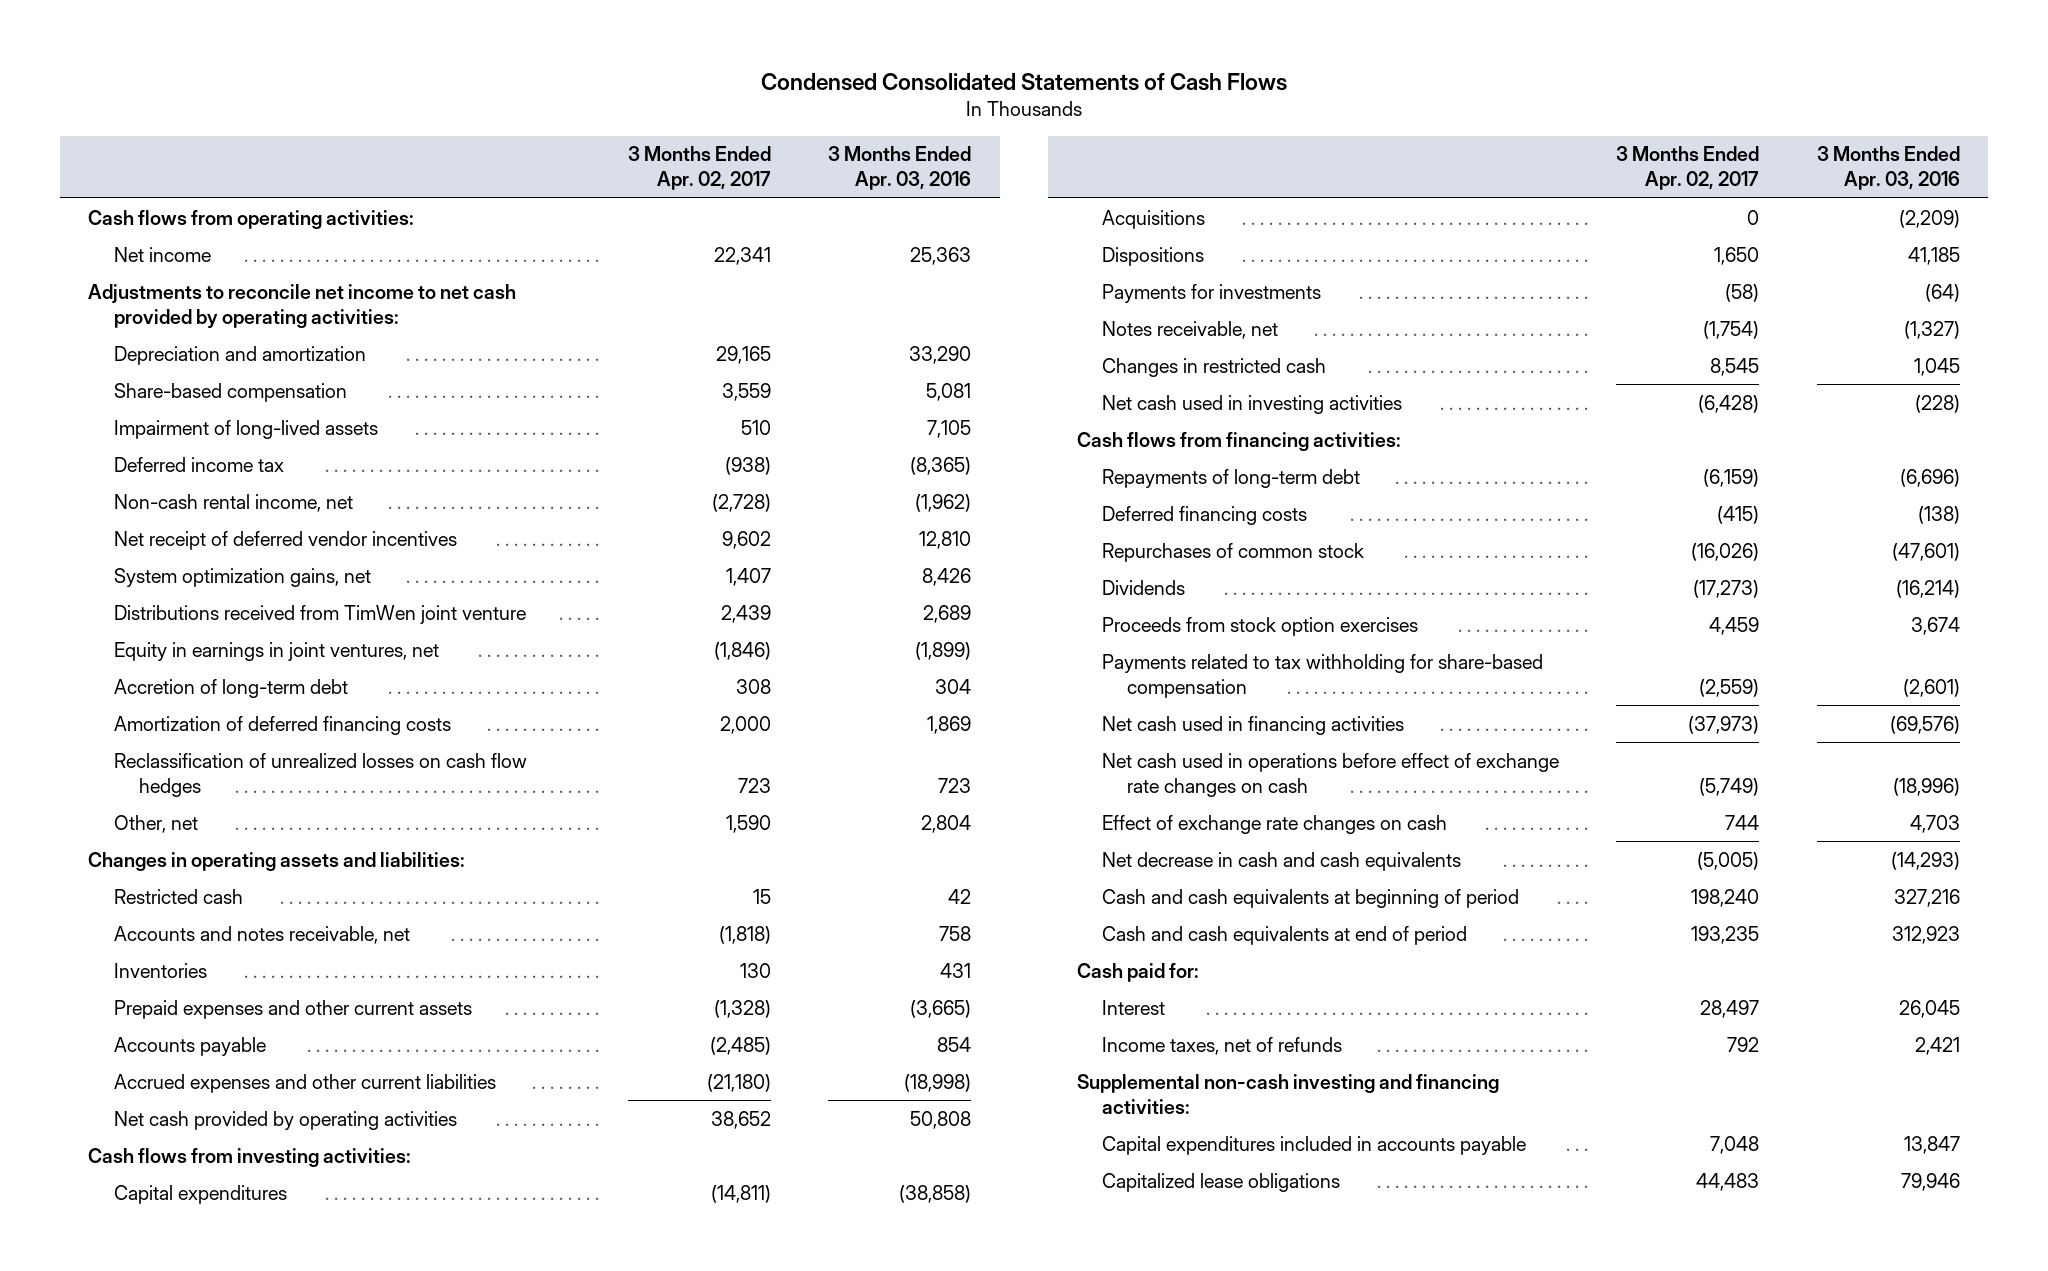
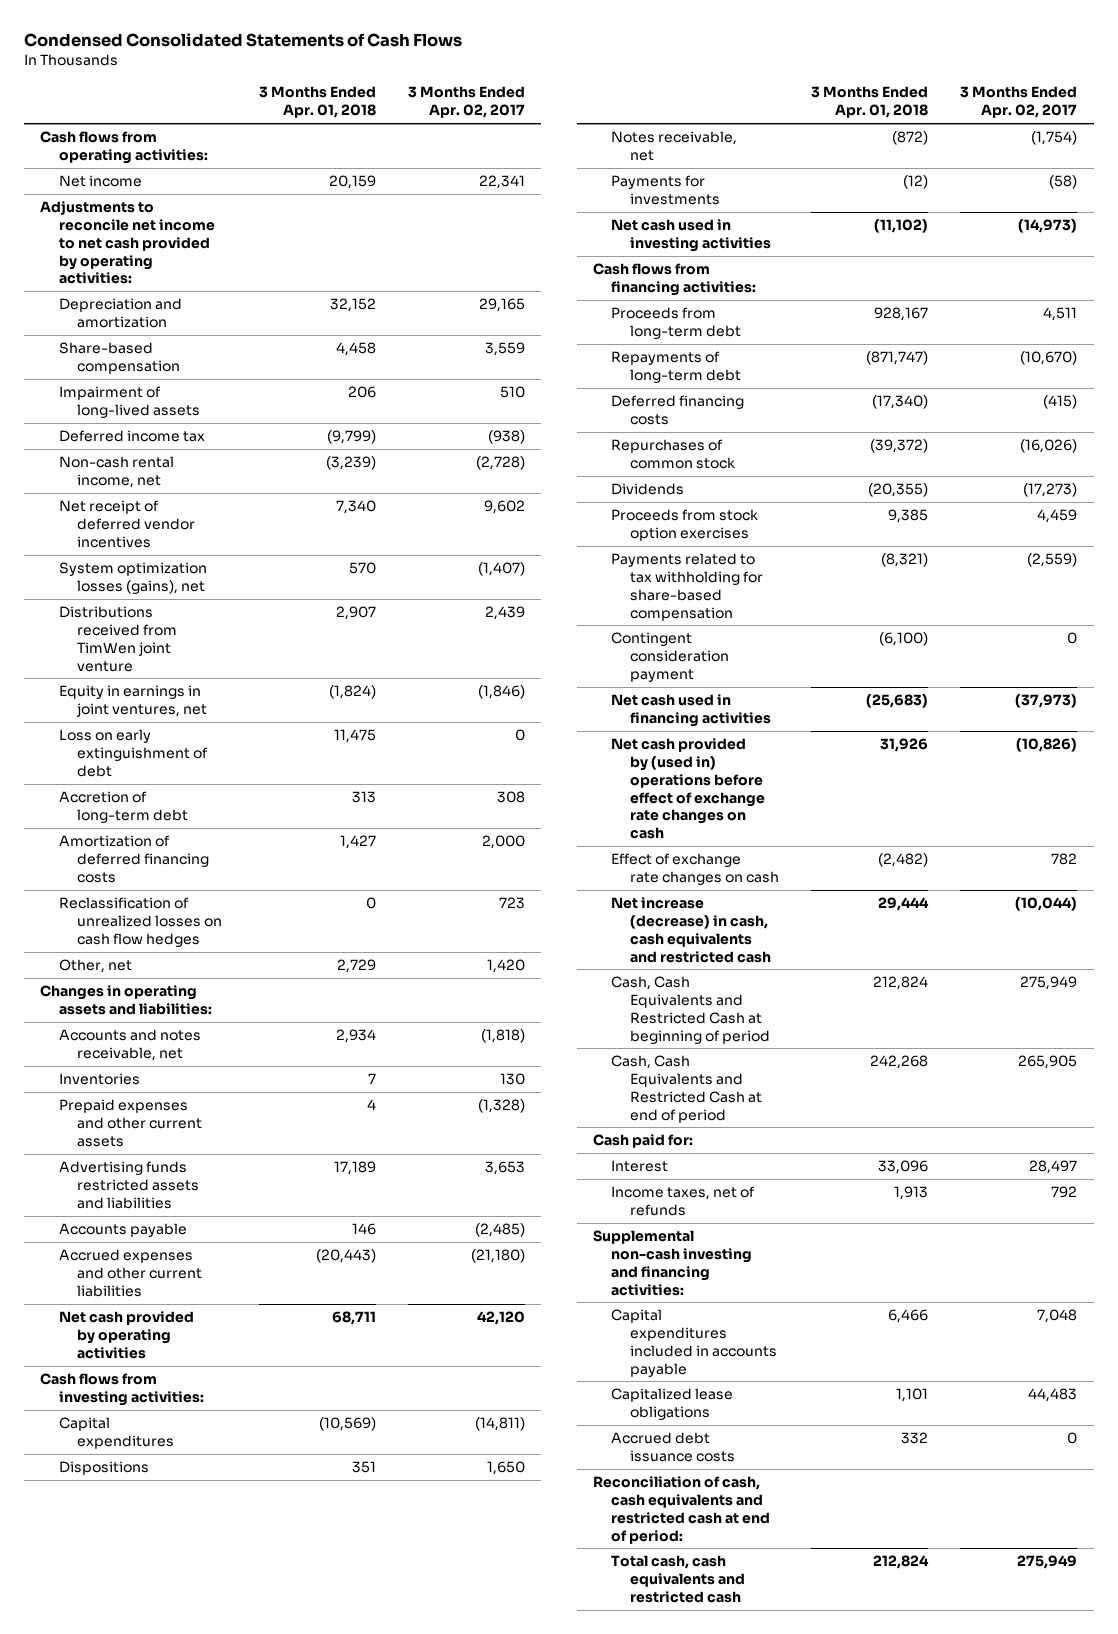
[828,146,972,191] 3 Months Ended Apr. 03, 2016 -> none
none -> [258,86,376,119] 3 Months Ended Apr. 01, 2018
[113,567,371,587] System optimization gains, net -> [58,562,207,594] System optimization losses (gains), net
[725,567,771,586] 1,407 -> [477,562,525,577] (1,407)
none -> [58,729,209,777] Loss on early extinguishment of debt
[725,814,771,833] 1,590 -> [486,959,525,974] 1,420
[113,888,243,904] Restricted cash -> none
none -> [58,1161,200,1209] Advertising funds restricted assets and liabilities
[710,1110,771,1129] 38,652 -> [476,1311,525,1326] 42,120
[1102,209,1206,229] Acquisitions -> none
[1102,357,1327,377] Changes in restricted cash -> none
[1102,283,1322,303] Payments for investments -> [611,175,720,205] Payments for investments
[1698,394,1760,413] (6,428) -> [1018,219,1078,234] (14,973)
none -> [611,307,741,339] Proceeds from long-term debt
[1703,468,1760,487] (6,159) -> [1020,351,1078,366] (10,670)
none -> [611,632,729,682] Contingent consideration payment
[1102,752,1560,797] Net cash used in operations before effect of exchange rate changes on cash -> [611,738,765,840] Net cash provided by (used in) operations before effect of exchange rate changes on cash
[1699,777,1760,796] (5,749) -> [1016,738,1078,753] (10,826)
[1725,814,1760,830] 744 -> [1051,853,1078,866] 782
[1102,851,1462,871] Net decrease in cash and cash equivalents -> [611,897,771,963] Net increase (decrease) in cash, cash equivalents and restricted cash
[1697,851,1760,870] (5,005) -> [1015,897,1078,912] (10,044)
[1102,888,1520,908] Cash and cash equivalents at beginning of period -> [611,976,770,1044] Cash, Cash Equivalents and Restricted Cash at beginning of period
[1691,888,1760,907] 198,240 -> [1020,976,1078,991] 275,949
[1102,925,1468,945] Cash and cash equivalents at end of period -> [611,1055,762,1123] Cash, Cash Equivalents and Restricted Cash at end of period
[1691,925,1760,944] 193,235 -> [1018,1055,1078,1070] 265,905
none -> [611,1432,735,1462] Accrued debt issuance costs
none -> [592,1476,771,1544] Reconciliation of cash, cash equivalents and restricted cash at end of period:
none -> [611,1555,745,1603] Total cash, cash equivalents and restricted cash

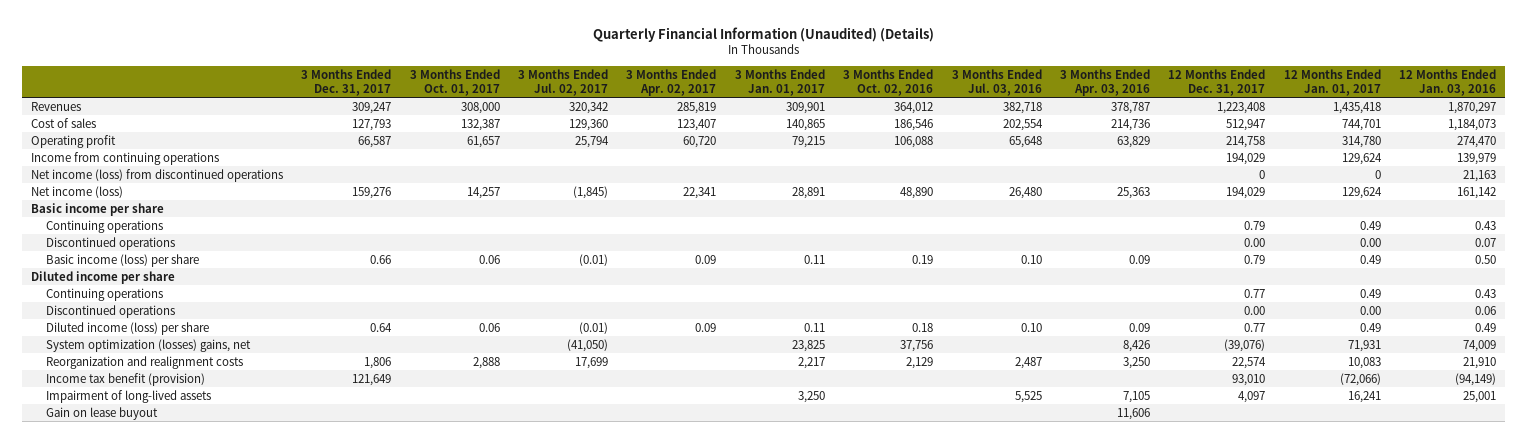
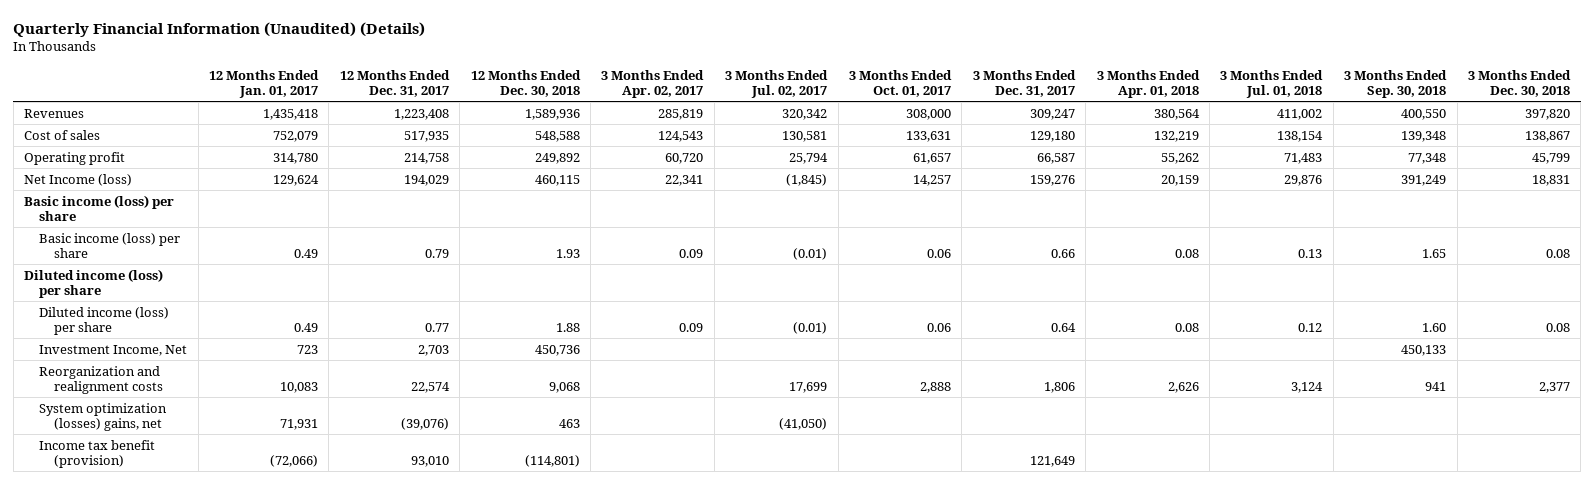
[734,68,825,96] 3 Months Ended Jan. 01, 2017 -> none
[843,68,934,96] 3 Months Ended Oct. 02, 2016 -> none
[951,68,1042,96] 3 Months Ended Jul. 03, 2016 -> none
[1060,68,1151,96] 3 Months Ended Apr. 03, 2016 -> none
[1399,68,1497,96] 12 Months Ended Jan. 03, 2016 -> none
none -> [470,69,581,98] 12 Months Ended Dec. 30, 2018
none -> [1096,69,1200,99] 3 Months Ended Apr. 01, 2018
none -> [1220,69,1324,99] 3 Months Ended Jul. 01, 2018
none -> [1344,69,1448,99] 3 Months Ended Sep. 30, 2018
none -> [1467,69,1571,98] 3 Months Ended Dec. 30, 2018
[352,118,392,131] 127,793 -> [1029,130,1075,142] 129,180
[460,118,500,131] 132,387 -> [905,130,951,142] 133,631
[569,118,609,131] 129,360 -> [782,130,828,142] 130,581
[677,118,717,131] 123,407 -> [658,130,704,142] 124,543
[1226,118,1266,131] 512,947 -> [403,130,449,142] 517,935
[1341,118,1381,131] 744,701 -> [272,130,318,142] 752,079
[30,151,219,165] Income from continuing operations -> none
[30,168,283,182] Net income (loss) from discontinued operations -> none
[45,219,163,233] Continuing operations -> none
[45,236,175,250] Discontinued operations -> none
[30,185,123,198] Net income (loss) -> [24,173,133,186] Net Income (loss)
[30,202,164,216] Basic income per share -> [24,194,175,221] Basic income (loss) per share
[45,287,163,301] Continuing operations -> none
[45,304,175,318] Discontinued operations -> none
[30,270,175,284] Diluted income per share -> [24,268,164,298] Diluted income (loss) per share
none -> [39,344,188,356] Investment Income, Net
[45,338,251,352] System optimization (losses) gains, net -> [39,402,168,431] System optimization (losses) gains, net
[45,389,211,403] Impairment of long-lived assets -> none
[45,406,158,420] Gain on lease buyout -> none

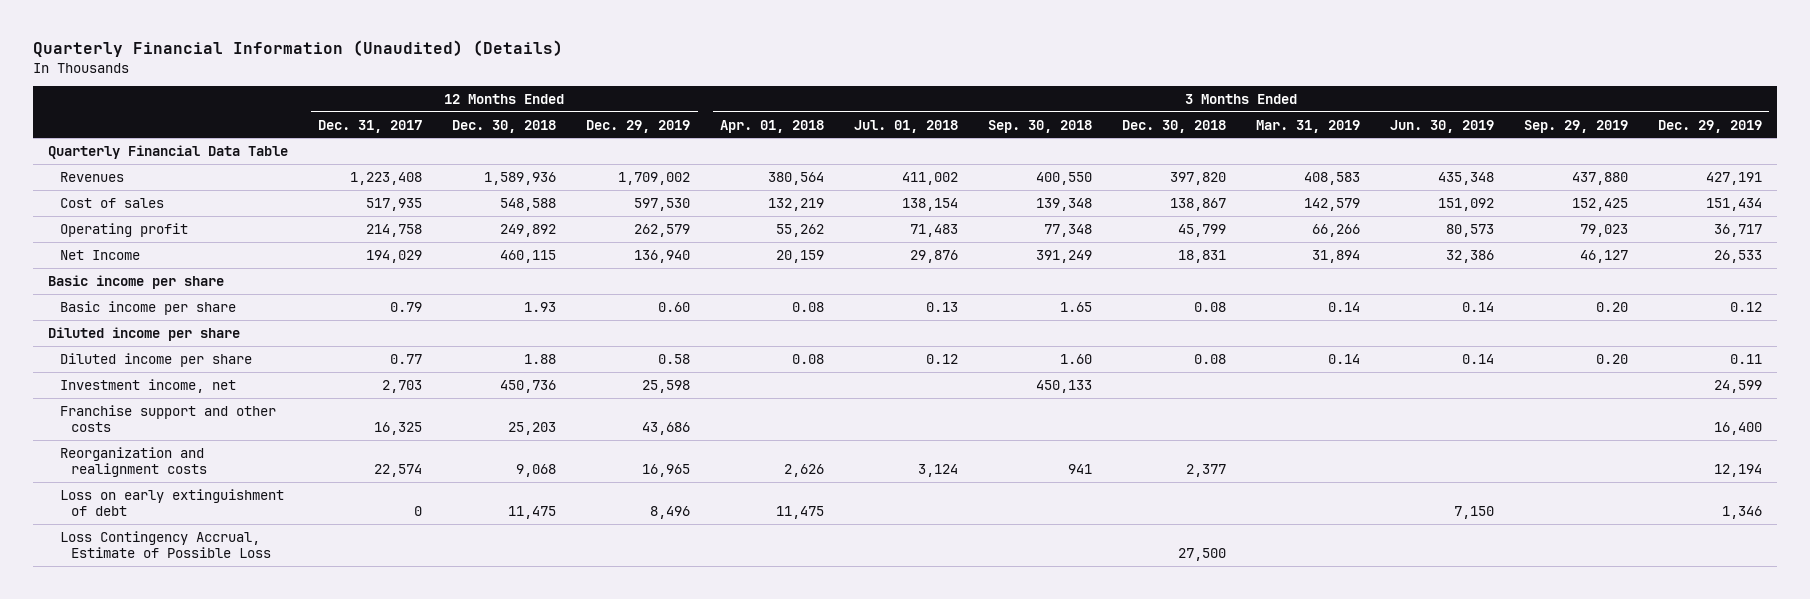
[208,69,319,99] 12 Months Ended Jan. 01, 2017 -> none
[601,69,705,99] 3 Months Ended Apr. 02, 2017 -> none
[725,69,829,99] 3 Months Ended Jul. 02, 2017 -> none
[848,69,952,98] 3 Months Ended Oct. 01, 2017 -> none
[972,69,1076,98] 3 Months Ended Dec. 31, 2017 -> none
none -> [586,119,691,133] Dec. 29, 2019
none -> [1255,119,1360,133] Mar. 31, 2019
none -> [1389,119,1494,133] Jun. 30, 2019
none -> [1523,119,1628,133] Sep. 29, 2019
none -> [1657,119,1762,133] Dec. 29, 2019
none -> [48,144,289,159] Quarterly Financial Data Table
[24,173,133,186] Net Income (loss) -> [59,249,140,260] Net Income
[24,194,175,221] Basic income (loss) per share -> [48,274,225,289] Basic income per share
[39,232,181,258] Basic income (loss) per share -> [59,300,236,315] Basic income per share
[24,268,164,298] Diluted income (loss) per share -> [48,326,241,341] Diluted income per share
[39,306,170,335] Diluted income (loss) per share -> [59,352,252,367] Diluted income per share
[39,344,188,356] Investment Income, Net -> [59,378,236,393] Investment income, net
none -> [59,404,276,432] Franchise support and other costs
[39,402,168,431] System optimization (losses) gains, net -> none
[39,439,156,468] Income tax benefit (provision) -> none
none -> [59,488,284,516] Loss on early extinguishment of debt
none -> [59,530,272,558] Loss Contingency Accrual, Estimate of Possible Loss

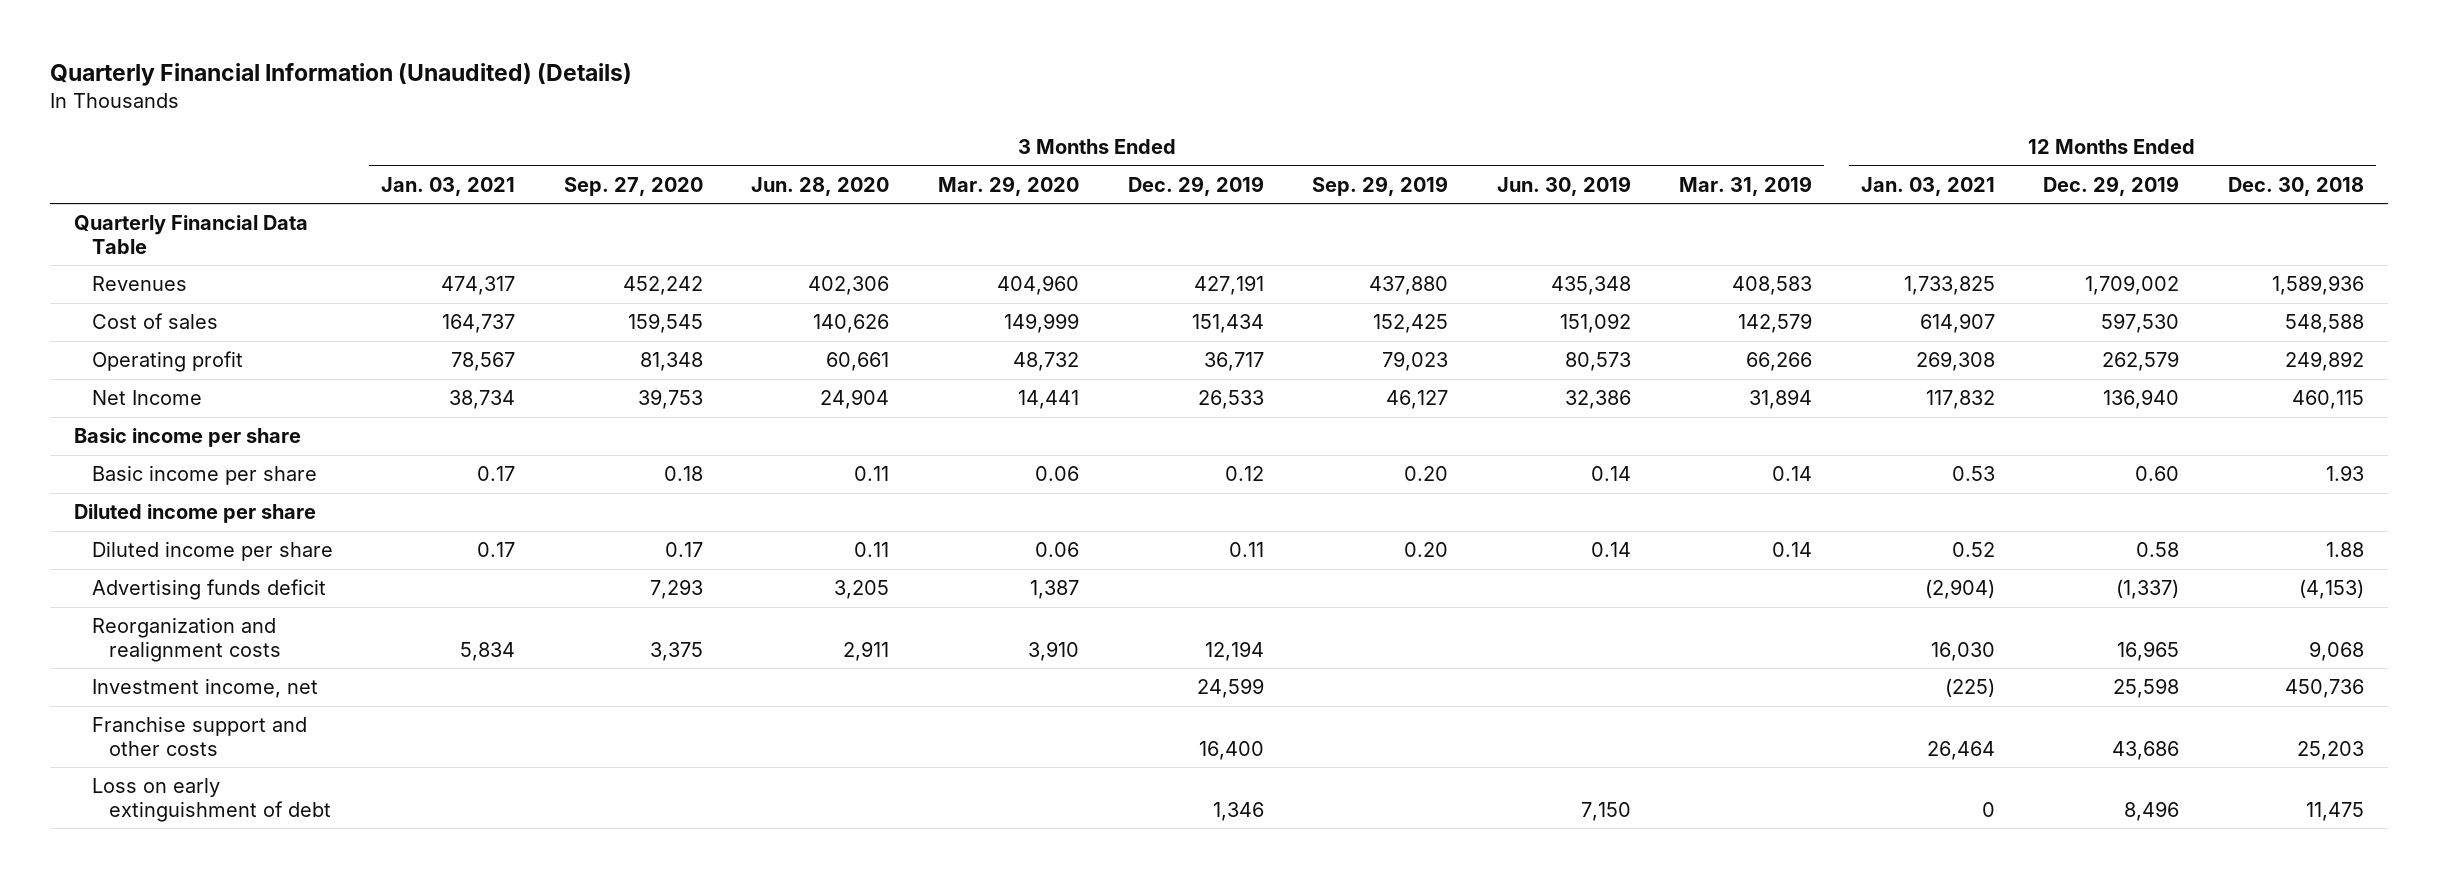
[318,119,423,133] Dec. 31, 2017 -> none
[720,119,825,133] Apr. 01, 2018 -> none
[853,119,958,133] Jul. 01, 2018 -> none
[987,119,1092,133] Sep. 30, 2018 -> none
[1121,119,1226,133] Dec. 30, 2018 -> none
none -> [381,176,516,196] Jan. 03, 2021
none -> [563,176,703,196] Sep. 27, 2020
none -> [751,176,890,196] Jun. 28, 2020
none -> [937,175,1079,196] Mar. 29, 2020
none -> [1860,176,1995,196] Jan. 03, 2021
none -> [91,579,326,601] Advertising funds deficit
[59,446,208,477] Reorganization and realignment costs -> [91,617,282,662] Reorganization and realignment costs
[59,530,272,558] Loss Contingency Accrual, Estimate of Possible Loss -> none

